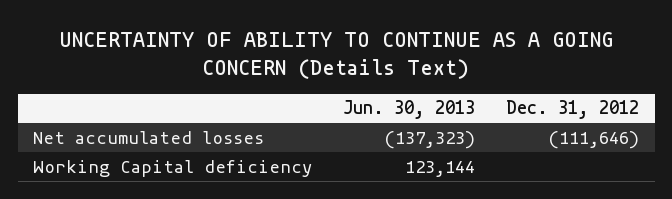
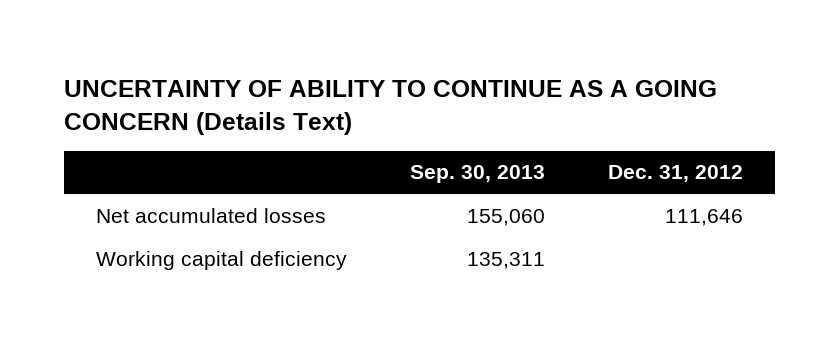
[343,100,476,120] Jun. 30, 2013 -> none
none -> [409,165,545,184] Sep. 30, 2013
[548,130,640,149] (111,646) -> [665,208,744,226] 111,646
[33,159,313,177] Working Capital deficiency -> [95,250,347,270] Working capital deficiency

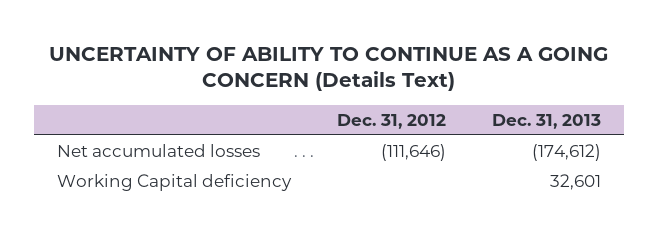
[409,165,545,184] Sep. 30, 2013 -> none
none -> [491,113,601,129] Dec. 31, 2013
[665,208,744,226] 111,646 -> [380,144,446,162] (111,646)
[95,250,347,270] Working capital deficiency -> [56,174,292,192] Working Capital deficiency

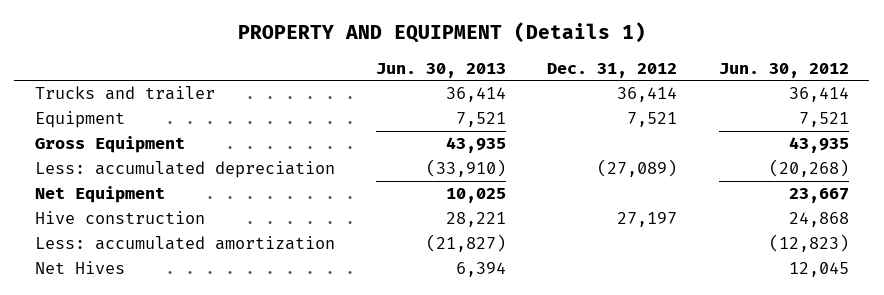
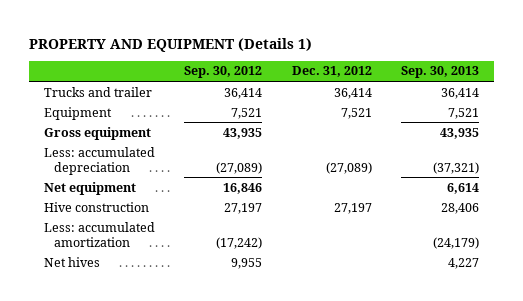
[376,62,507,78] Jun. 30, 2013 -> none
[718,62,849,78] Jun. 30, 2012 -> none
none -> [184,66,263,79] Sep. 30, 2012
none -> [400,66,479,79] Sep. 30, 2013
[34,136,185,154] Gross Equipment -> [44,126,152,140] Gross equipment
[34,186,165,204] Net Equipment -> [44,181,137,195] Net equipment
[34,261,125,275] Net Hives -> [44,256,101,267] Net hives

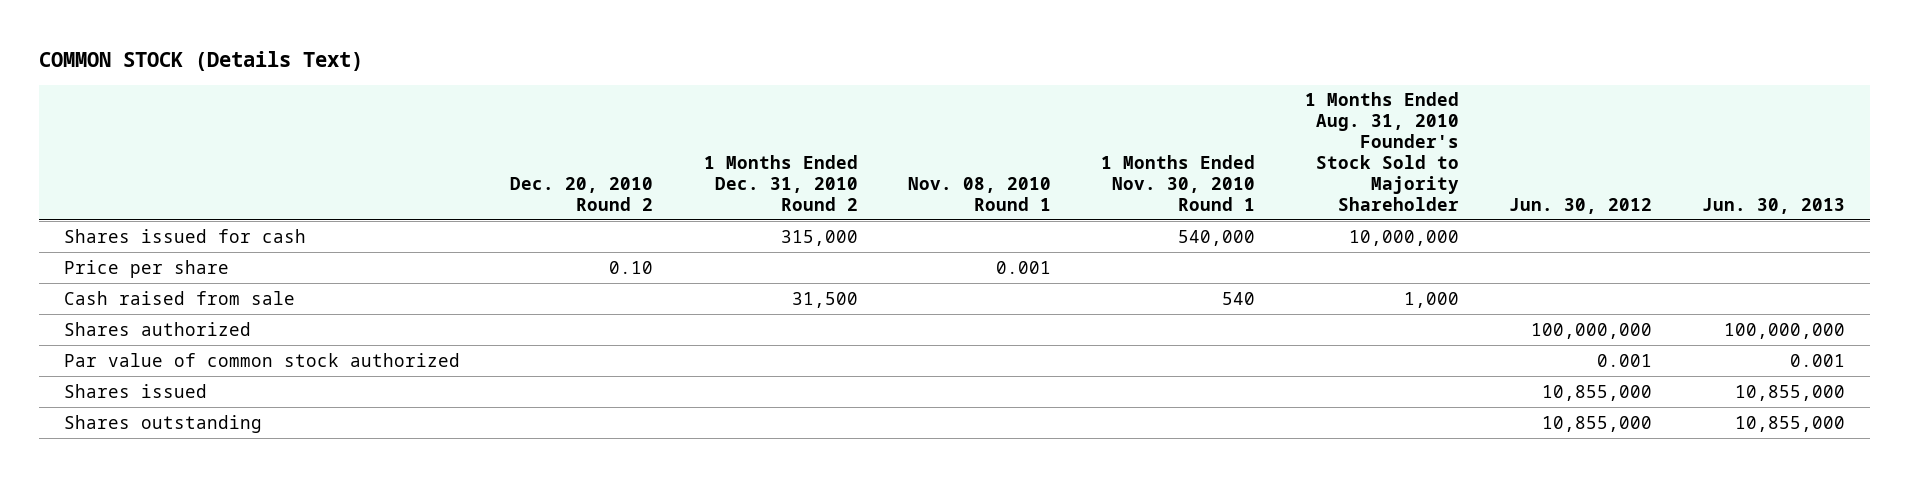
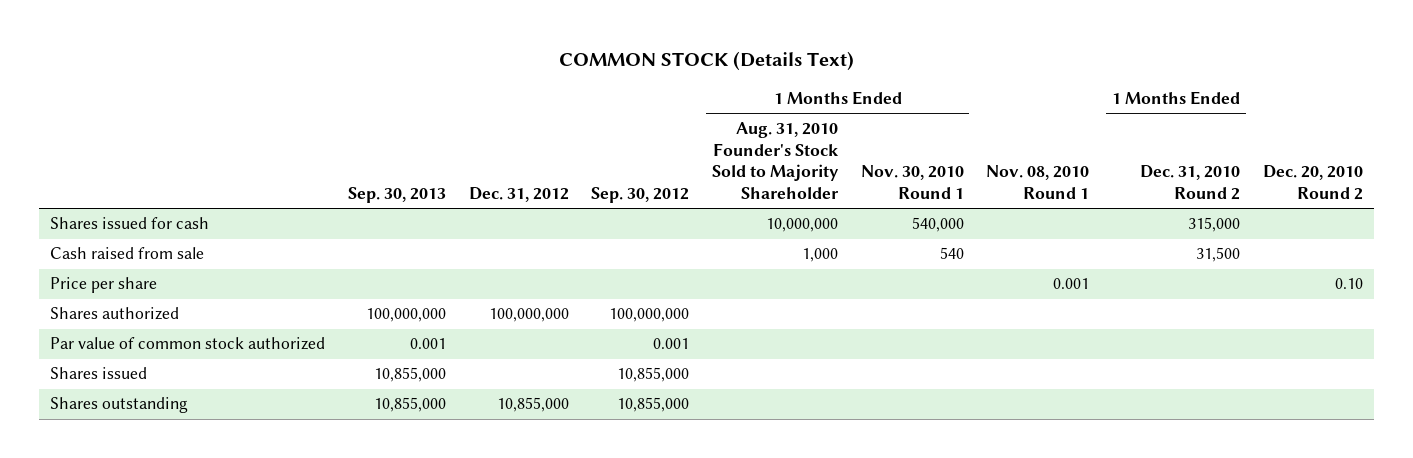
[1508,197,1652,214] Jun. 30, 2012 -> none
[1701,197,1845,214] Jun. 30, 2013 -> none
none -> [348,187,447,204] Sep. 30, 2013
none -> [468,187,569,203] Dec. 31, 2012
none -> [591,187,690,204] Sep. 30, 2012
[64,259,230,278] Price per share -> [50,277,158,294] Price per share

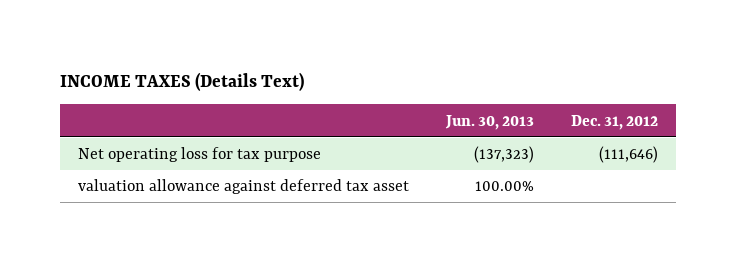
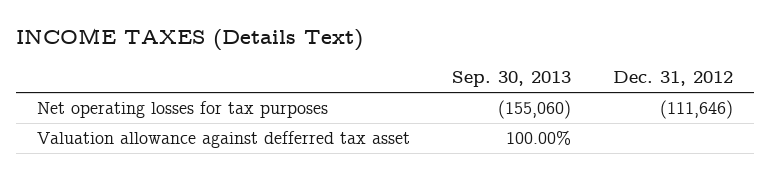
[444,114,534,130] Jun. 30, 2013 -> none
none -> [452,71,572,88] Sep. 30, 2013
[78,147,322,163] Net operating loss for tax purpose -> [37,101,329,119] Net operating losses for tax purposes
[78,179,410,195] valuation allowance against deferred tax asset -> [37,131,411,149] Valuation allowance against defferred tax asset

